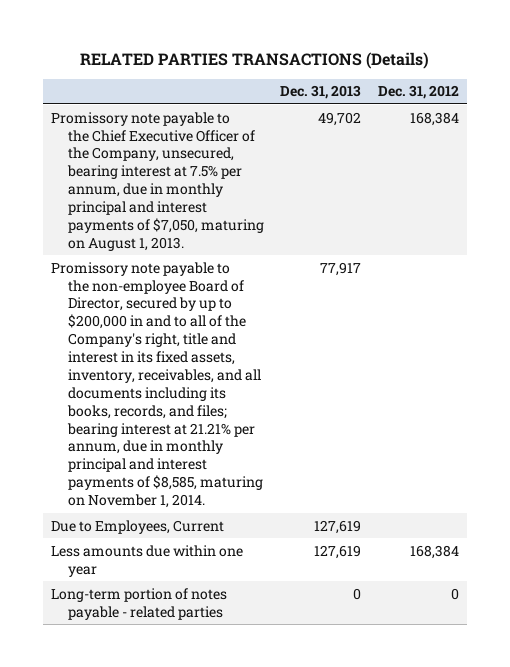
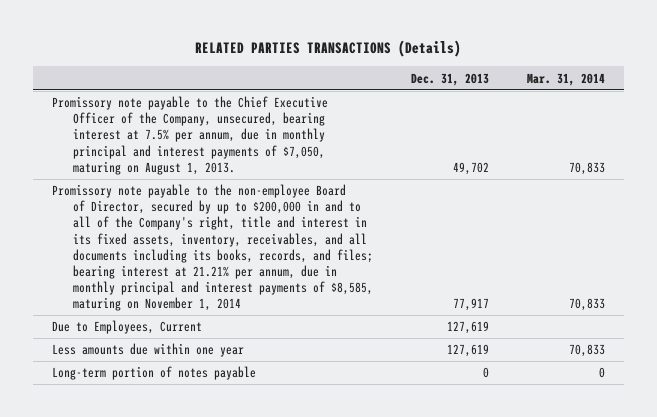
[378,85,460,100] Dec. 31, 2012 -> none
none -> [526,72,605,86] Mar. 31, 2014
[51,261,263,509] Promissory note payable to the non-employee Board of Director, secured by up to $200,000 in and to all of the Company's right, title and interest in its fixed assets, inventory, receivables, and all documents including its books, records, and files; bearing interest at 21.21% per annum, due in monthly principal and interest payments of $8,585, maturing on November 1, 2014. -> [52,184,373,311] Promissory note payable to the non-employee Board of Director, secured by up to $200,000 in and to all of the Company's right, title and interest in its fixed assets, inventory, receivables, and all documents including its books, records, and files; bearing interest at 21.21% per annum, due in monthly principal and interest payments of $8,585, maturing on November 1, 2014
[51,587,228,620] Long-term portion of notes payable - related parties -> [52,366,257,381] Long-term portion of notes payable

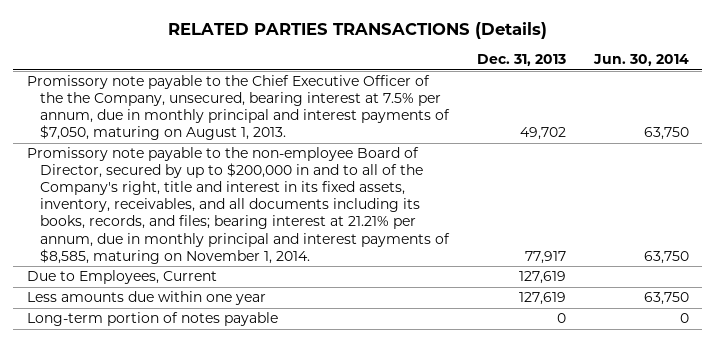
[526,72,605,86] Mar. 31, 2014 -> none
none -> [592,54,689,67] Jun. 30, 2014
[52,96,329,175] Promissory note payable to the Chief Executive Officer of the Company, unsecured, bearing interest at 7.5% per annum, due in monthly principal and interest payments of $7,050, maturing on August 1, 2013. -> [26,75,450,141] Promissory note payable to the Chief Executive Officer of the the Company, unsecured, bearing interest at 7.5% per annum, due in monthly principal and interest payments of $7,050, maturing on August 1, 2013.
[52,184,373,311] Promissory note payable to the non-employee Board of Director, secured by up to $200,000 in and to all of the Company's right, title and interest in its fixed assets, inventory, receivables, and all documents including its books, records, and files; bearing interest at 21.21% per annum, due in monthly principal and interest payments of $8,585, maturing on November 1, 2014 -> [26,147,450,264] Promissory note payable to the non-employee Board of Director, secured by up to $200,000 in and to all of the Company's right, title and interest in its fixed assets, inventory, receivables, and all documents including its books, records, and files; bearing interest at 21.21% per annum, due in monthly principal and interest payments of $8,585, maturing on November 1, 2014.

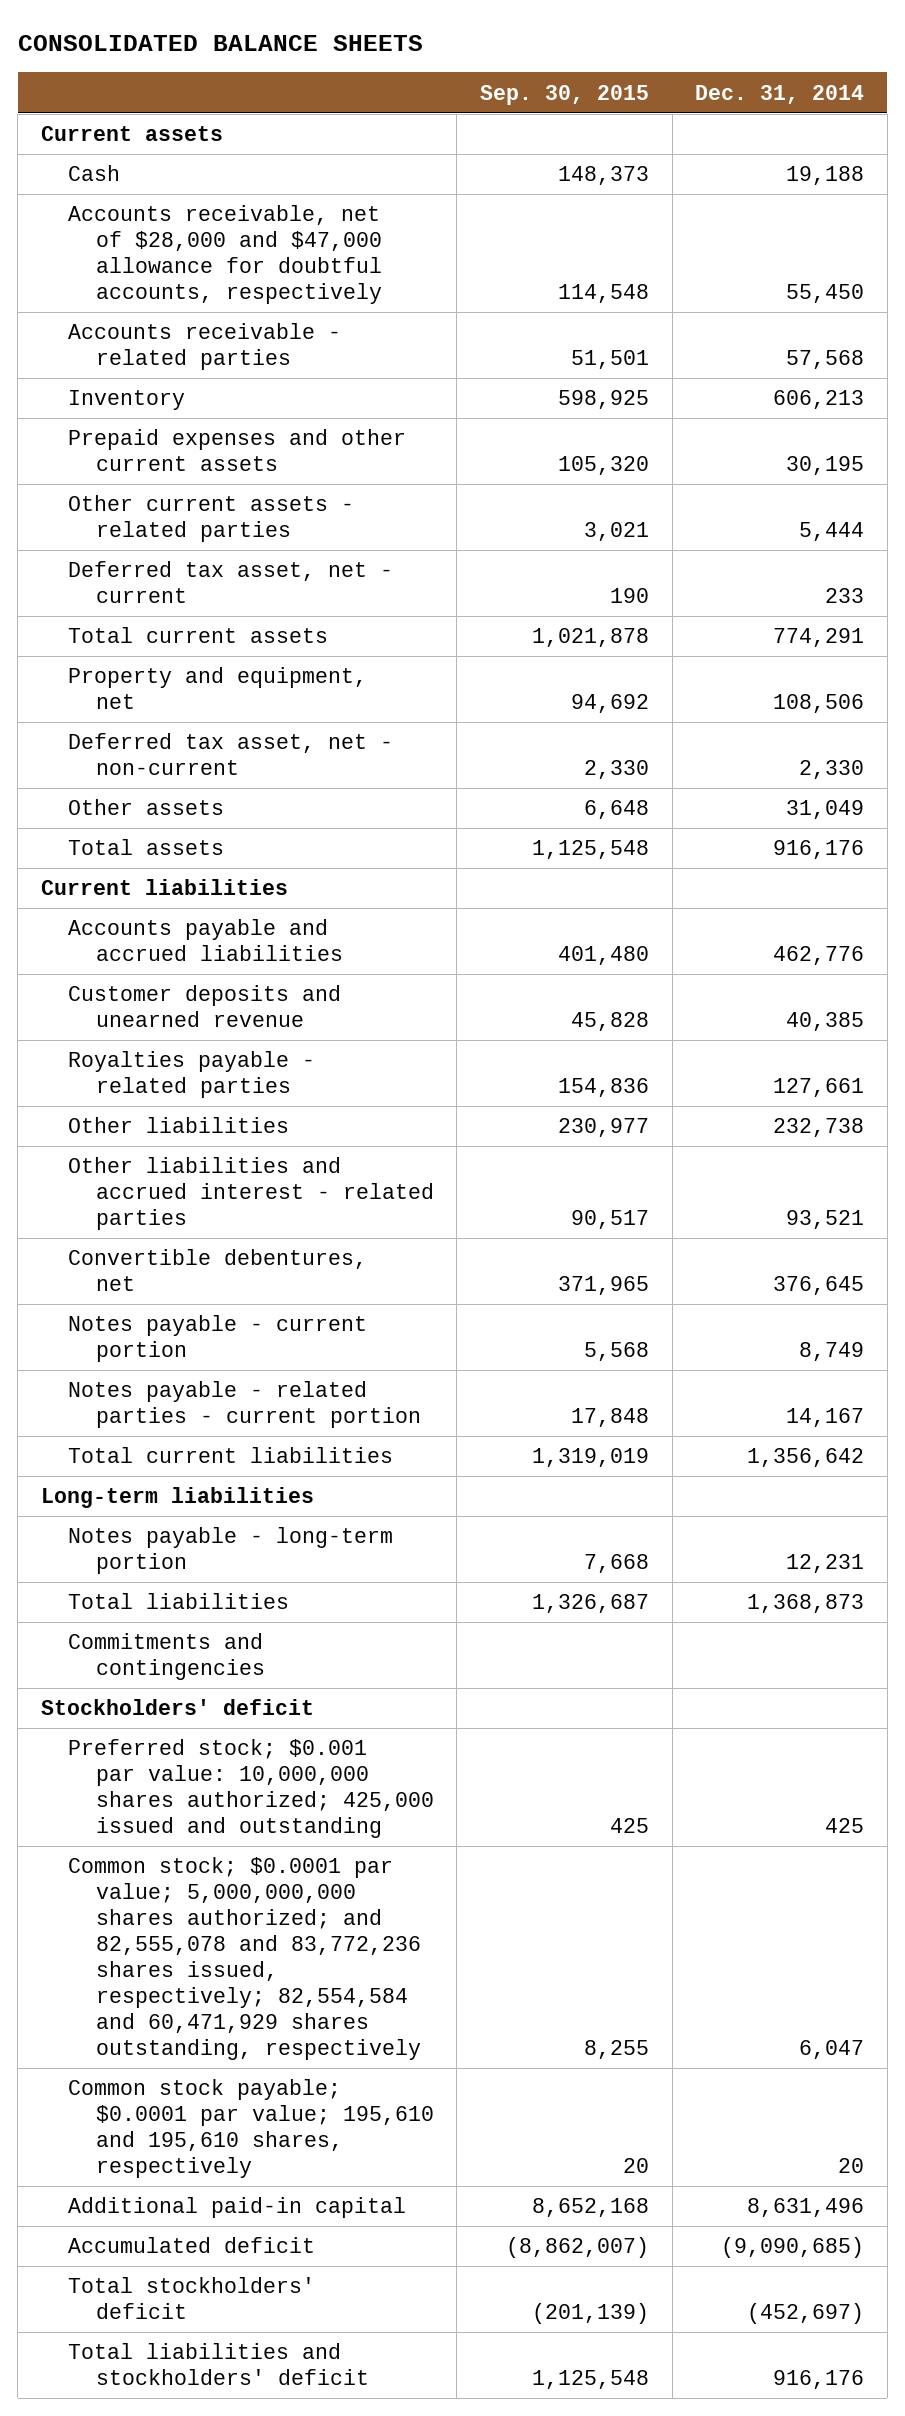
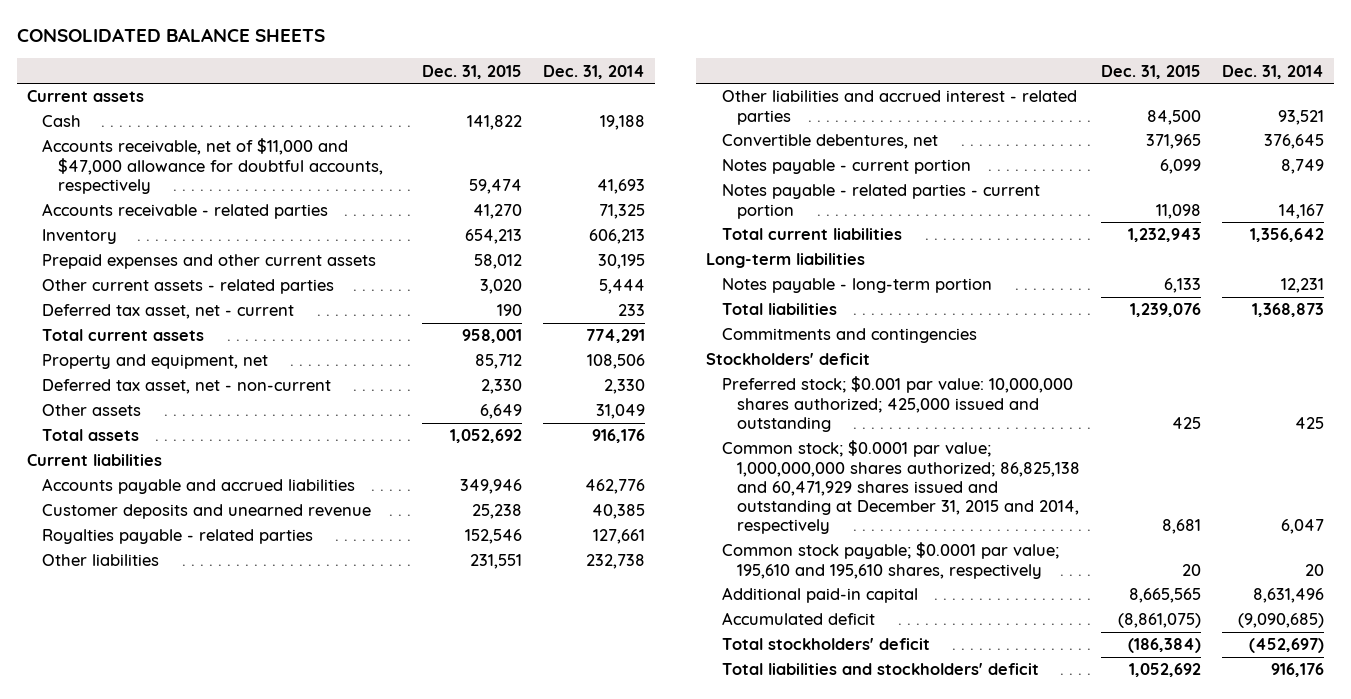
[479,84,649,105] Sep. 30, 2015 -> none
none -> [421,64,522,79] Dec. 31, 2015
[68,205,382,305] Accounts receivable, net of $28,000 and $47,000 allowance for doubtful accounts, respectively -> [42,138,383,194] Accounts receivable, net of $11,000 and $47,000 allowance for doubtful accounts, respectively
[786,284,865,304] 55,450 -> [596,178,645,194] 41,693
[786,350,865,370] 57,568 -> [598,204,645,220] 71,325
[68,1857,421,2061] Common stock; $0.0001 par value; 5,000,000,000 shares authorized; and 82,555,078 and 83,772,236 shares issued, respectively; 82,554,584 and 60,471,929 shares outstanding, respectively -> [721,440,1081,535] Common stock; $0.0001 par value; 1,000,000,000 shares authorized; 86,825,138 and 60,471,929 shares issued and outstanding at December 31, 2015 and 2014, respectively

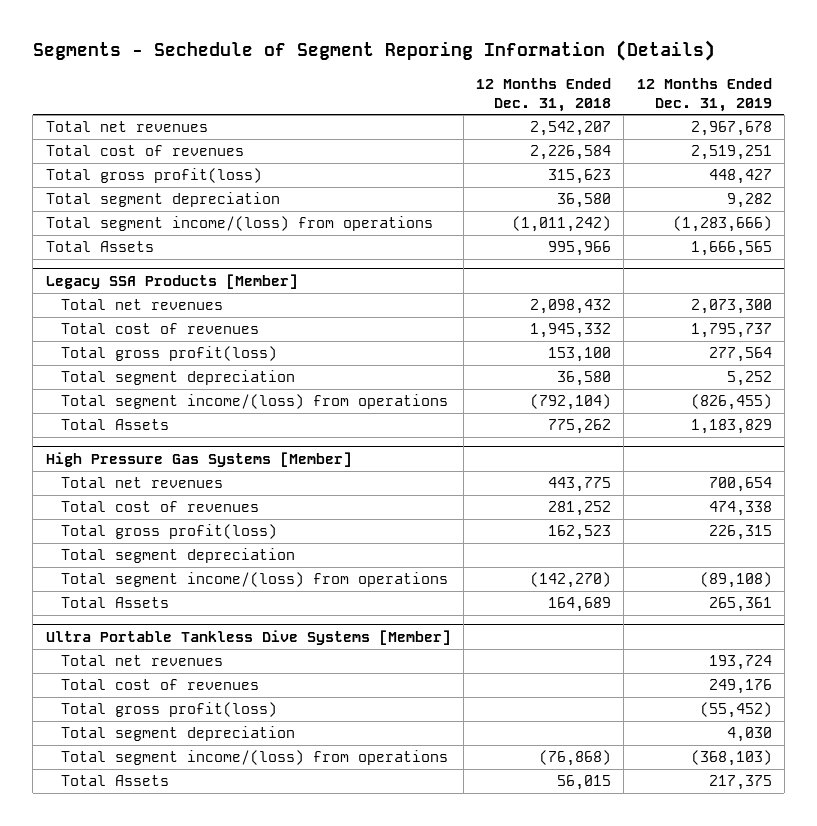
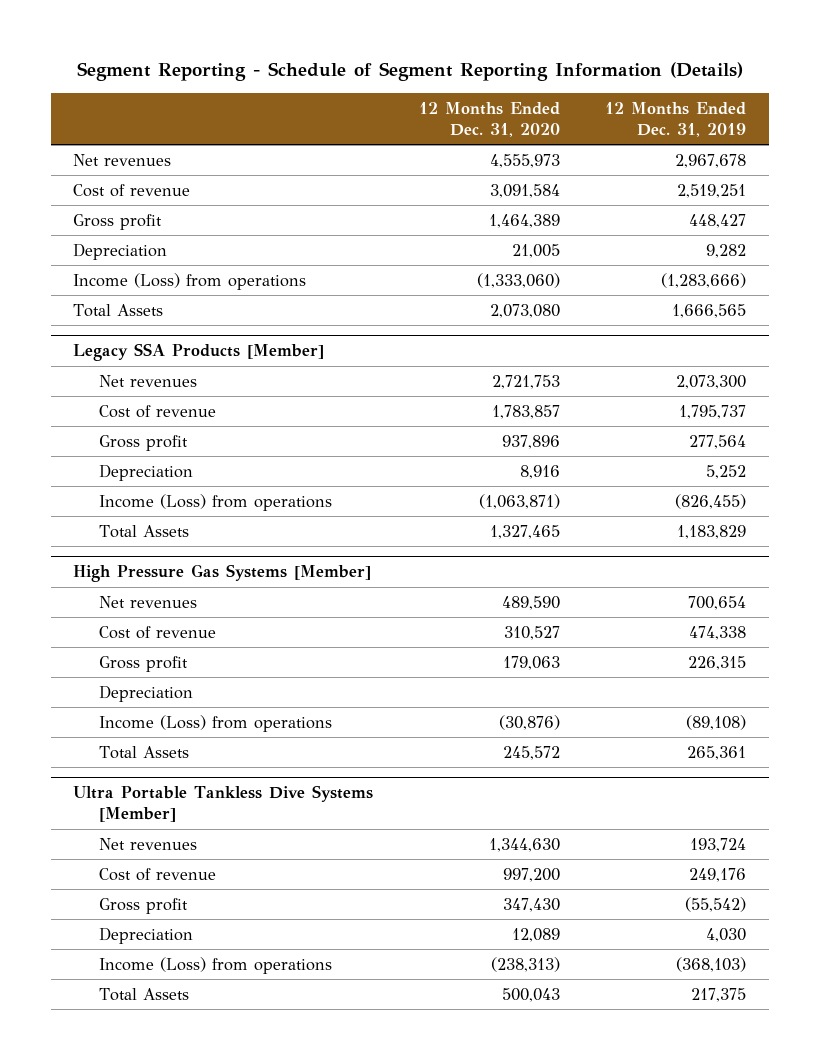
[32,40,715,62] Segments - Sechedule of Segment Reporing Information (Details) -> [76,62,743,82] Segment Reporting - Schedule of Segment Reporting Information (Details)
[476,77,612,112] 12 Months Ended Dec. 31, 2018 -> none
none -> [418,101,560,138] 12 Months Ended Dec. 31, 2020
[45,121,208,133] Total net revenues -> [73,153,172,166] Net revenues
[45,145,244,157] Total cost of revenues -> [73,183,191,197] Cost of revenue
[45,168,262,184] Total gross profit(loss) -> [73,213,163,230] Gross profit
[45,192,280,208] Total segment depreciation -> [73,242,168,260] Depreciation
[45,216,433,232] Total segment income/(loss) from operations -> [73,272,307,290] Income (Loss) from operations
[61,299,224,311] Total net revenues -> [98,374,197,387] Net revenues
[61,323,260,335] Total cost of revenues -> [98,404,216,418] Cost of revenue
[61,346,278,362] Total gross profit(loss) -> [98,434,188,451] Gross profit
[61,370,296,386] Total segment depreciation -> [98,463,193,481] Depreciation
[61,394,449,410] Total segment income/(loss) from operations -> [98,493,332,511] Income (Loss) from operations
[61,477,224,489] Total net revenues -> [98,595,197,608] Net revenues
[61,501,260,513] Total cost of revenues -> [98,625,216,639] Cost of revenue
[61,524,278,540] Total gross profit(loss) -> [98,655,188,672] Gross profit
[61,548,296,564] Total segment depreciation -> [98,684,193,702] Depreciation
[61,572,449,588] Total segment income/(loss) from operations -> [98,714,332,732] Income (Loss) from operations
[61,655,224,667] Total net revenues -> [98,837,197,850] Net revenues
[61,679,260,691] Total cost of revenues -> [98,867,216,881] Cost of revenue
[61,702,278,718] Total gross profit(loss) -> [98,897,188,914] Gross profit
[699,702,772,719] (55,452) -> [685,896,747,912] (55,542)
[61,726,296,742] Total segment depreciation -> [98,926,193,944] Depreciation
[61,750,449,766] Total segment income/(loss) from operations -> [98,956,332,974] Income (Loss) from operations

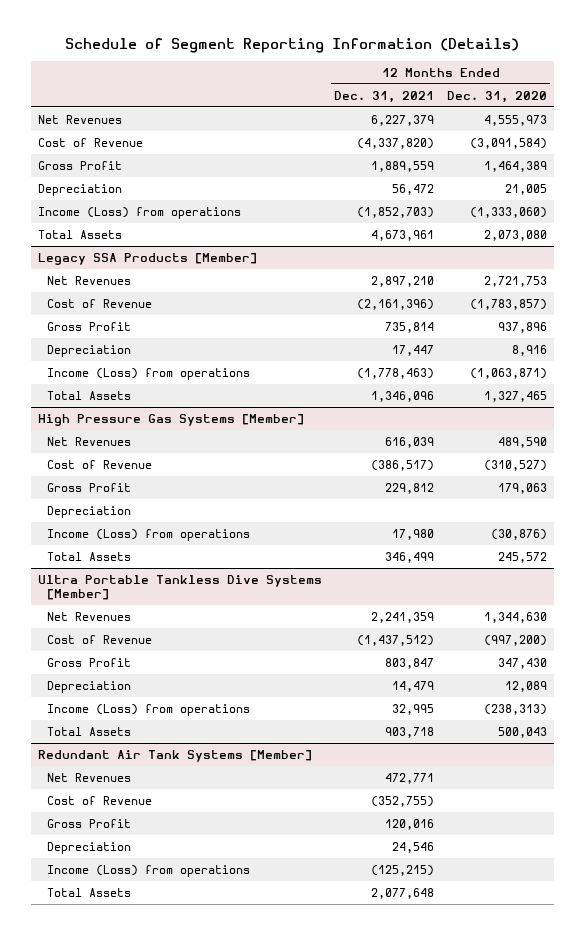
[76,62,743,82] Segment Reporting - Schedule of Segment Reporting Information (Details) -> [65,38,520,54] Schedule of Segment Reporting Information (Details)
[605,101,747,138] 12 Months Ended Dec. 31, 2019 -> none
none -> [334,90,435,103] Dec. 31, 2021
[73,153,172,166] Net revenues -> [37,114,122,124] Net Revenues
[73,183,191,197] Cost of revenue -> [37,137,143,147] Cost of Revenue
[489,183,560,198] 3,091,584 -> [470,137,548,149] (3,091,584)
[73,213,163,230] Gross profit -> [37,160,122,170] Gross Profit
[98,374,197,387] Net revenues -> [46,275,131,285] Net Revenues
[98,404,216,418] Cost of revenue -> [46,298,152,308] Cost of Revenue
[491,404,560,419] 1,783,857 -> [470,298,548,310] (1,783,857)
[98,434,188,451] Gross profit -> [46,321,131,331] Gross Profit
[98,595,197,608] Net revenues -> [46,436,131,446] Net Revenues
[98,625,216,639] Cost of revenue -> [46,459,152,469] Cost of Revenue
[503,625,560,640] 310,527 -> [484,459,548,471] (310,527)
[98,655,188,672] Gross profit -> [46,482,131,492] Gross Profit
[98,837,197,850] Net revenues -> [46,611,131,621] Net Revenues
[98,867,216,881] Cost of revenue -> [46,634,152,644] Cost of Revenue
[502,867,560,882] 997,200 -> [484,634,548,646] (997,200)
[98,897,188,914] Gross profit -> [46,657,131,667] Gross Profit
none -> [37,749,312,762] Redundant Air Tank Systems [Member]
none -> [46,772,131,782] Net Revenues
none -> [46,795,152,805] Cost of Revenue
none -> [46,818,131,828] Gross Profit
none -> [46,841,131,854] Depreciation
none -> [46,864,250,877] Income (Loss) from operations
none -> [46,887,131,897] Total Assets

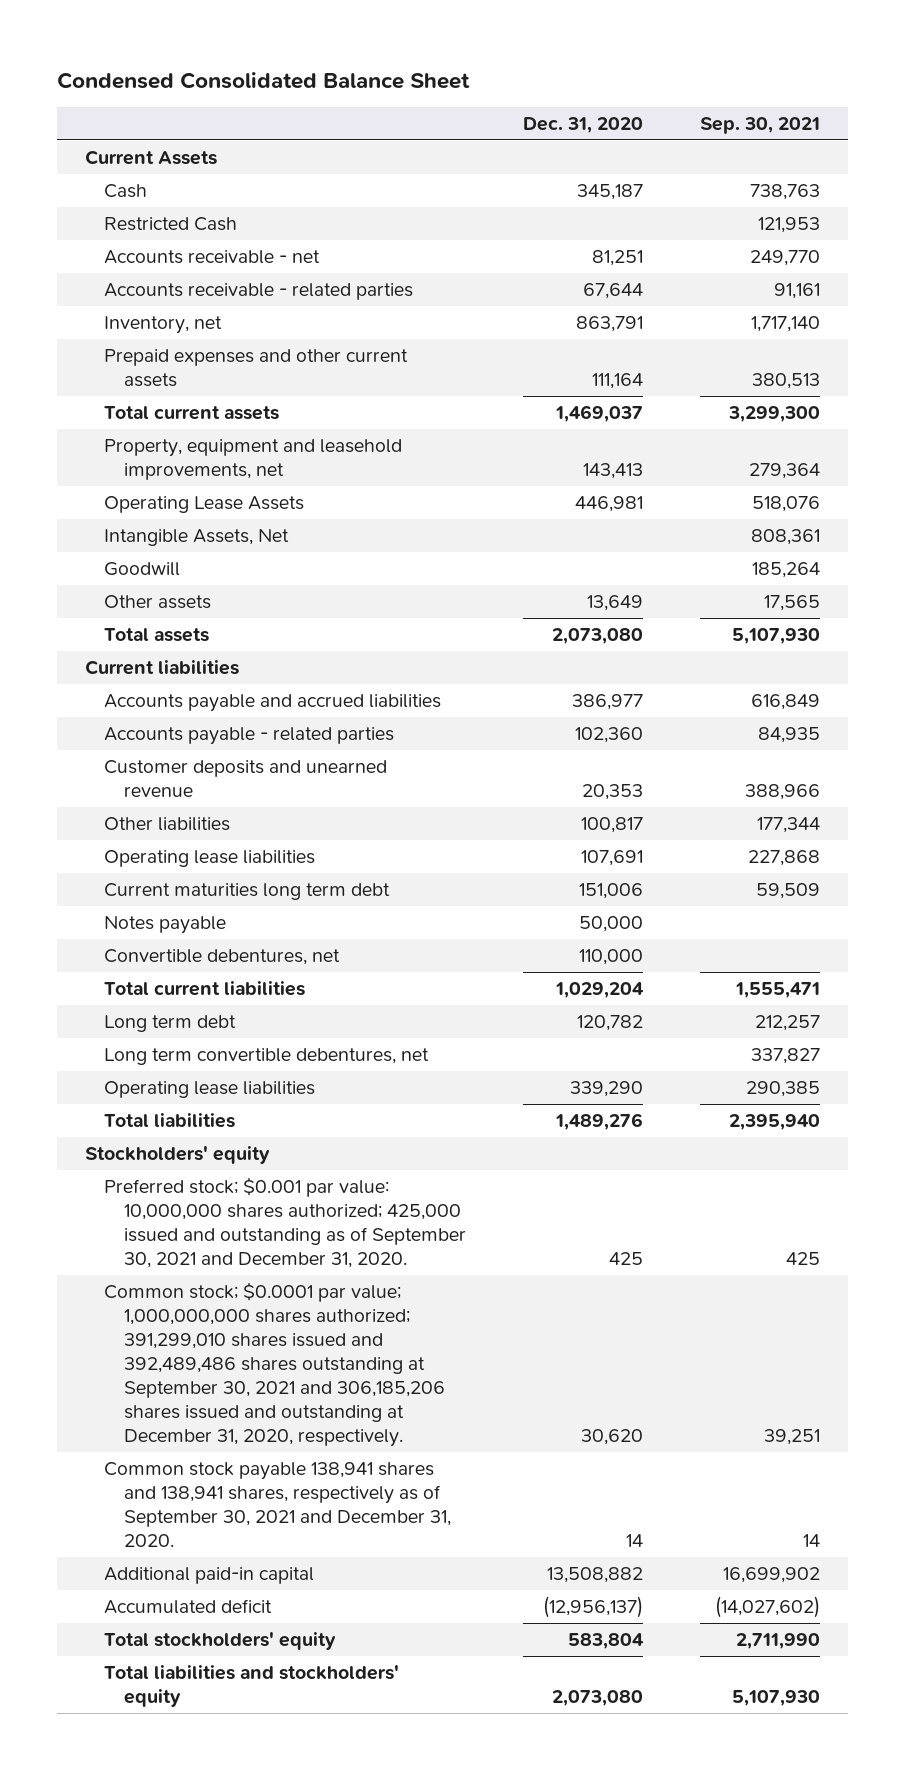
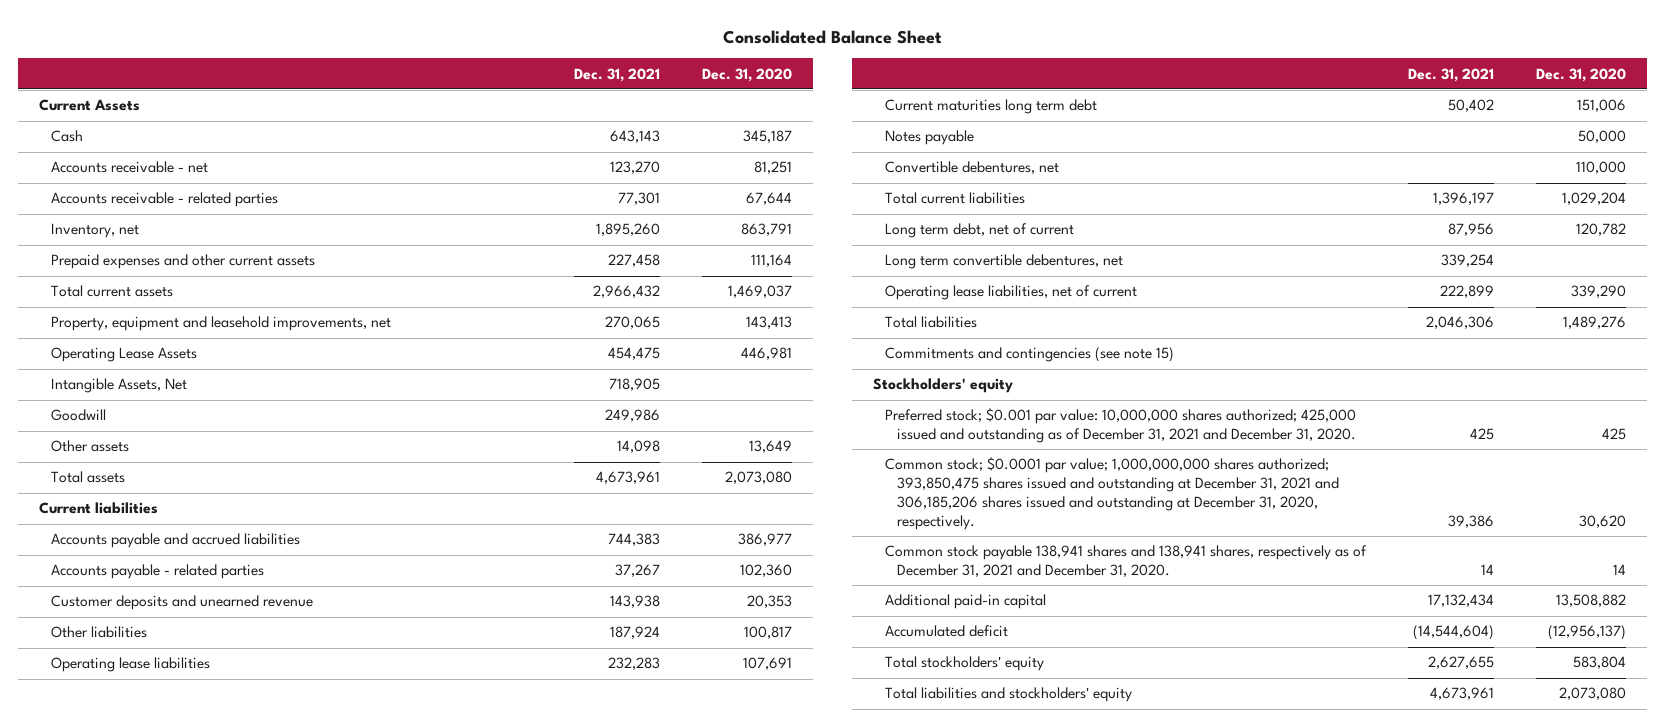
[56,71,470,89] Condensed Consolidated Balance Sheet -> [722,29,942,44] Consolidated Balance Sheet
[699,117,820,135] Sep. 30, 2021 -> none
none -> [574,67,661,82] Dec. 31, 2021
[104,217,238,232] Restricted Cash -> none
[104,1015,237,1033] Long term debt -> [884,223,1074,239] Long term debt, net of current
[104,1081,316,1099] Operating lease liabilities -> [884,285,1137,301] Operating lease liabilities, net of current
none -> [884,347,1174,363] Commitments and contingencies (see note 15)
[104,1177,466,1269] Preferred stock; $0.001 par value: 10,000,000 shares authorized; 425,000 issued and outstanding as of September 30, 2021 and December 31, 2020. -> [884,408,1356,444] Preferred stock; $0.001 par value: 10,000,000 shares authorized; 425,000 issued and outstanding as of December 31, 2021 and December 31, 2020.
[104,1282,445,1448] Common stock; $0.0001 par value; 1,000,000,000 shares authorized; 391,299,010 shares issued and 392,489,486 shares outstanding at September 30, 2021 and 306,185,206 shares issued and outstanding at December 31, 2020, respectively. -> [884,457,1339,530] Common stock; $0.0001 par value; 1,000,000,000 shares authorized; 393,850,475 shares issued and outstanding at December 31, 2021 and 306,185,206 shares issued and outstanding at December 31, 2020, respectively.
[104,1462,451,1548] Common stock payable 138,941 shares and 138,941 shares, respectively as of September 30, 2021 and December 31, 2020. -> [884,545,1367,578] Common stock payable 138,941 shares and 138,941 shares, respectively as of December 31, 2021 and December 31, 2020.

